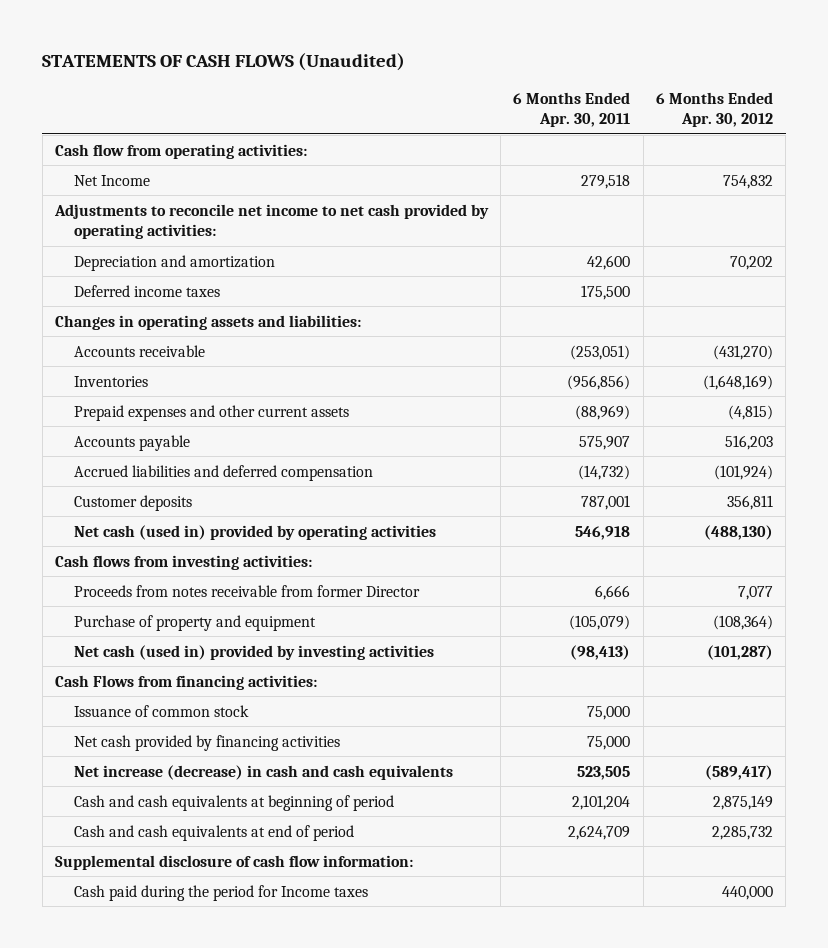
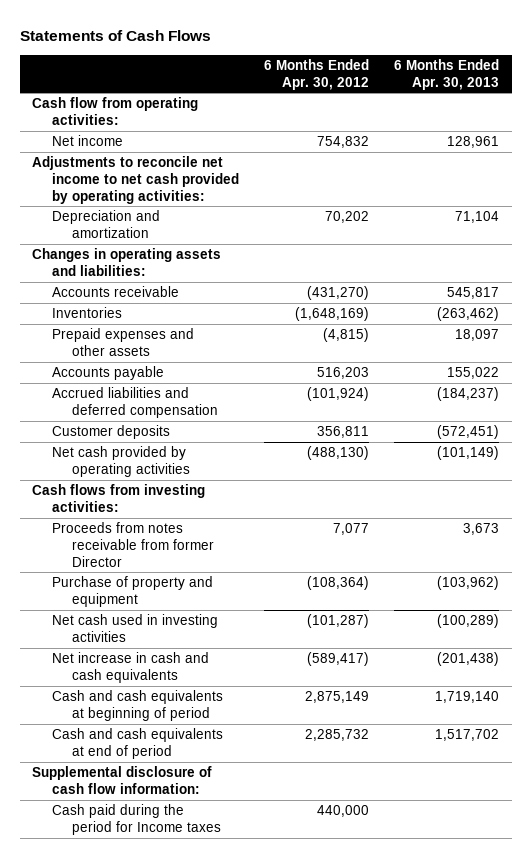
[42,53,406,72] STATEMENTS OF CASH FLOWS (Unaudited) -> [19,29,211,41] Statements of Cash Flows
[513,91,631,128] 6 Months Ended Apr. 30, 2011 -> none
none -> [394,58,500,90] 6 Months Ended Apr. 30, 2013
[73,174,150,186] Net Income -> [52,135,124,147] Net income
[73,284,220,297] Deferred income taxes -> none
[73,404,349,421] Prepaid expenses and other current assets -> [52,328,195,356] Prepaid expenses and other assets
[73,524,436,540] Net cash (used in) provided by operating activities -> [52,446,191,477] Net cash provided by operating activities
[54,674,317,690] Cash Flows from financing activities: -> none
[73,704,249,717] Issuance of common stock -> none
[73,734,340,751] Net cash provided by financing activities -> none
[73,644,434,660] Net cash (used in) provided by investing activities -> [52,614,219,642] Net cash used in investing activities
[73,764,453,780] Net increase (decrease) in cash and cash equivalents -> [52,652,210,683] Net increase in cash and cash equivalents

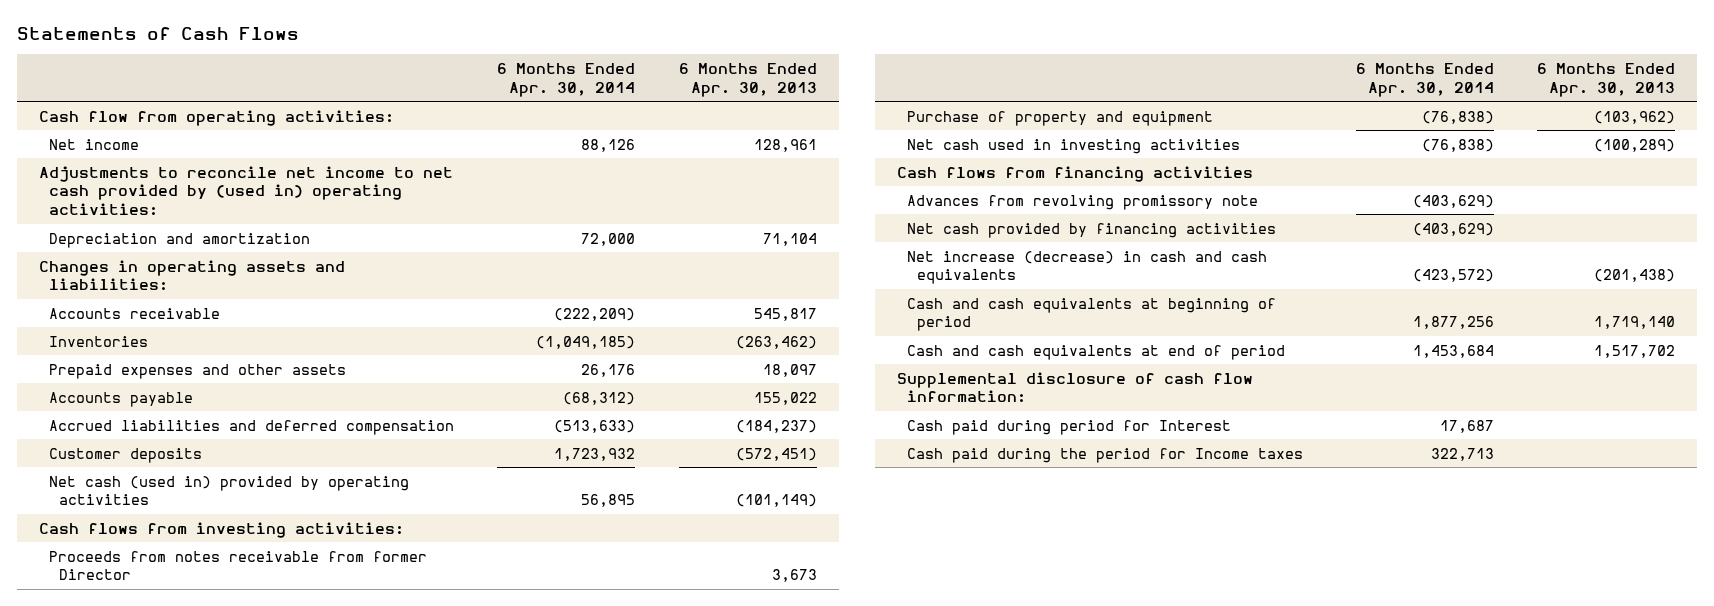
[264,58,370,90] 6 Months Ended Apr. 30, 2012 -> none
none -> [497,62,636,97] 6 Months Ended Apr. 30, 2014
[32,156,240,204] Adjustments to reconcile net income to net cash provided by operating activities: -> [38,165,453,217] Adjustments to reconcile net income to net cash provided by (used in) operating activities:
[52,446,191,477] Net cash provided by operating activities -> [48,475,409,506] Net cash (used in) provided by operating activities
none -> [896,165,1253,182] Cash flows from financing activities
none -> [907,194,1259,210] Advances from revolving promissory note
none -> [907,222,1277,238] Net cash provided by financing activities
[52,652,210,683] Net increase in cash and cash equivalents -> [907,250,1268,285] Net increase (decrease) in cash and cash equivalents
none -> [907,419,1232,435] Cash paid during period for Interest

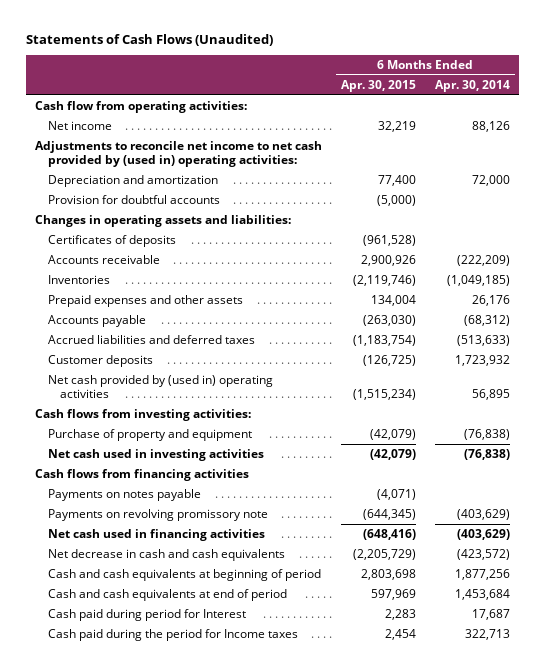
[16,26,299,40] Statements of Cash Flows -> [25,33,273,46] Statements of Cash Flows (Unaudited)
[678,62,817,97] 6 Months Ended Apr. 30, 2013 -> none
none -> [340,79,416,92] Apr. 30, 2015
none -> [47,194,220,204] Provision for doubtful accounts
none -> [47,234,176,247] Certificates of deposits
[48,419,454,435] Accrued liabilities and deferred compensation -> [47,334,255,344] Accrued liabilities and deferred taxes
[48,475,409,506] Net cash (used in) provided by operating activities -> [47,374,273,398] Net cash provided by (used in) operating activities
[48,550,427,581] Proceeds from notes receivable from former Director -> none
none -> [47,488,201,501] Payments on notes payable
[907,194,1259,210] Advances from revolving promissory note -> [47,508,268,521] Payments on revolving promissory note
[907,222,1277,238] Net cash provided by financing activities -> [47,528,265,541] Net cash used in financing activities
[907,250,1268,285] Net increase (decrease) in cash and cash equivalents -> [47,548,285,561] Net decrease in cash and cash equivalents
[896,371,1253,404] Supplemental disclosure of cash flow information: -> none

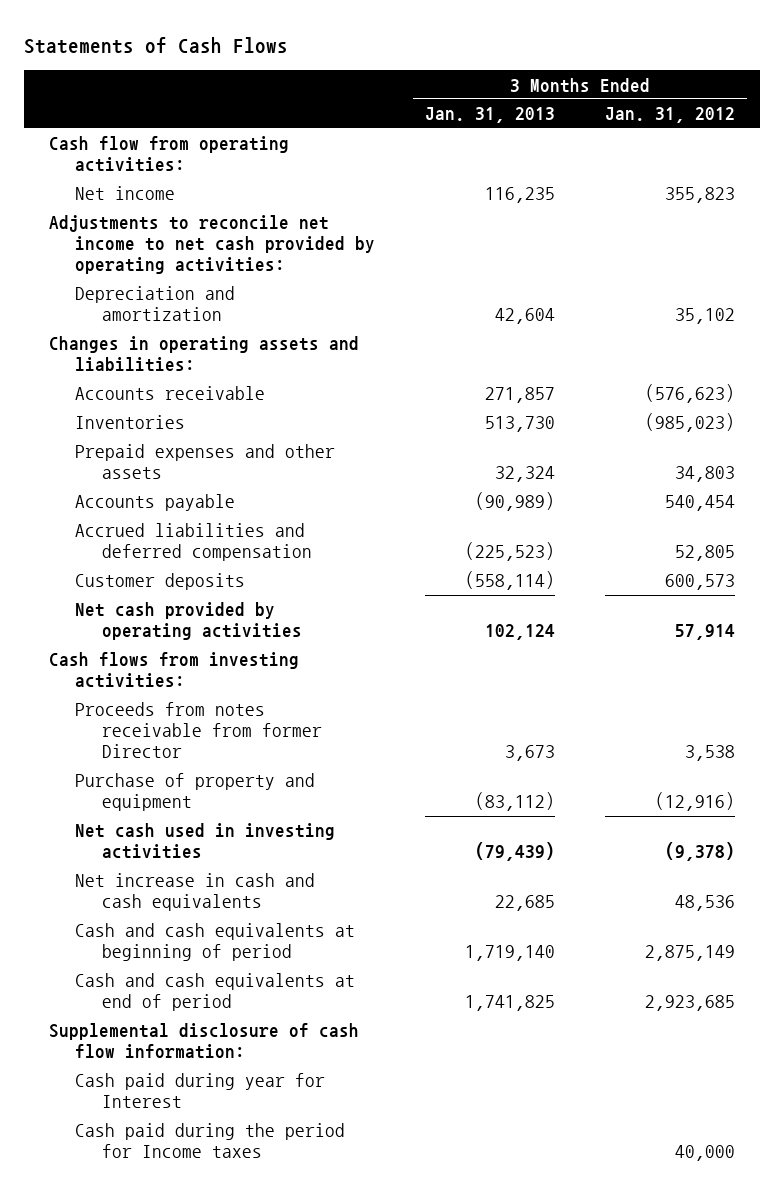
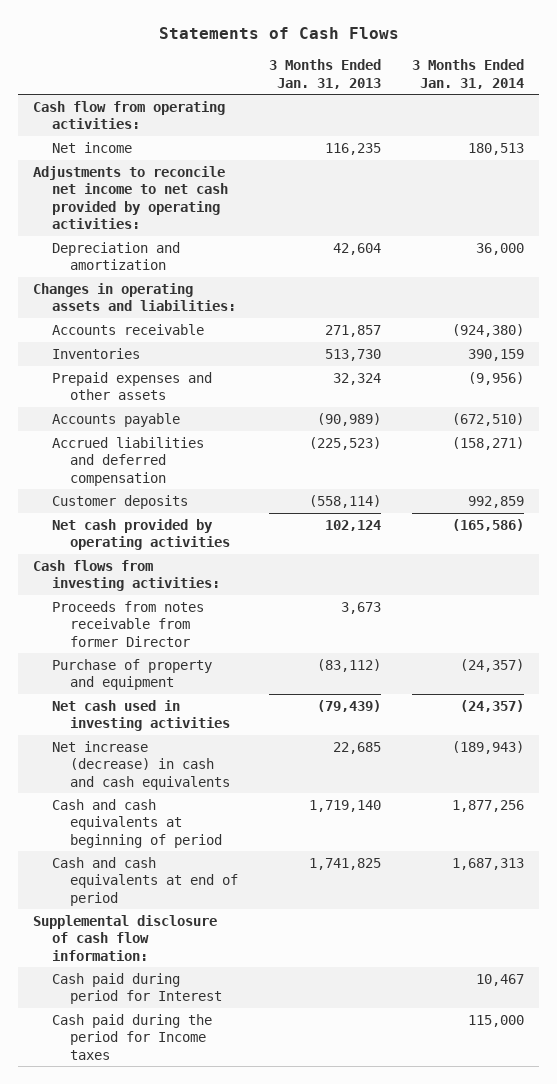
[604,107,735,124] Jan. 31, 2012 -> none
none -> [411,59,524,89] 3 Months Ended Jan. 31, 2014
[75,873,316,912] Net increase in cash and cash equivalents -> [51,740,231,790] Net increase (decrease) in cash and cash equivalents
[75,1073,326,1109] Cash paid during year for Interest -> [51,972,223,1005] Cash paid during period for Interest

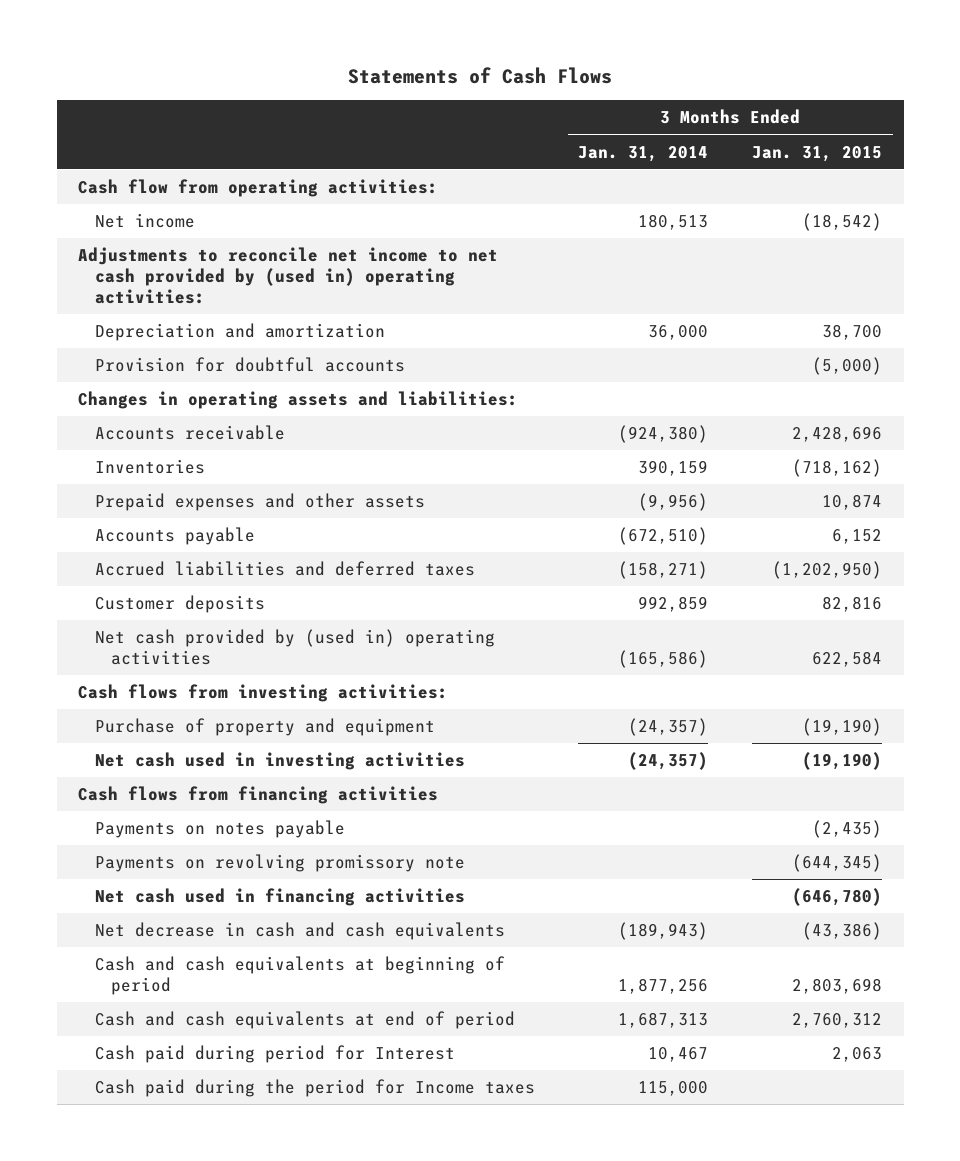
[269,59,382,89] 3 Months Ended Jan. 31, 2013 -> none
none -> [752,145,883,162] Jan. 31, 2015
[33,165,228,229] Adjustments to reconcile net income to net cash provided by operating activities: -> [78,247,499,304] Adjustments to reconcile net income to net cash provided by (used in) operating activities:
none -> [94,357,405,373] Provision for doubtful accounts
[51,436,204,486] Accrued liabilities and deferred compensation -> [94,561,475,577] Accrued liabilities and deferred taxes
[51,518,231,551] Net cash provided by operating activities -> [94,629,495,665] Net cash provided by (used in) operating activities
[51,600,204,647] Proceeds from notes receivable from former Director -> none
none -> [78,786,439,805] Cash flows from financing activities
none -> [94,820,345,839] Payments on notes payable
none -> [94,854,465,873] Payments on revolving promissory note
none -> [94,888,465,907] Net cash used in financing activities
[51,740,231,790] Net increase (decrease) in cash and cash equivalents -> [94,922,505,941] Net decrease in cash and cash equivalents
[33,914,218,961] Supplemental disclosure of cash flow information: -> none

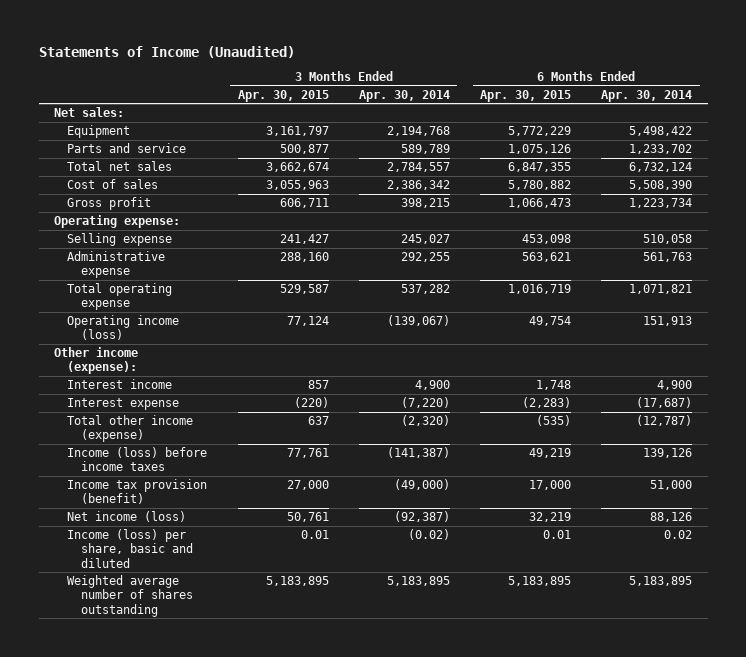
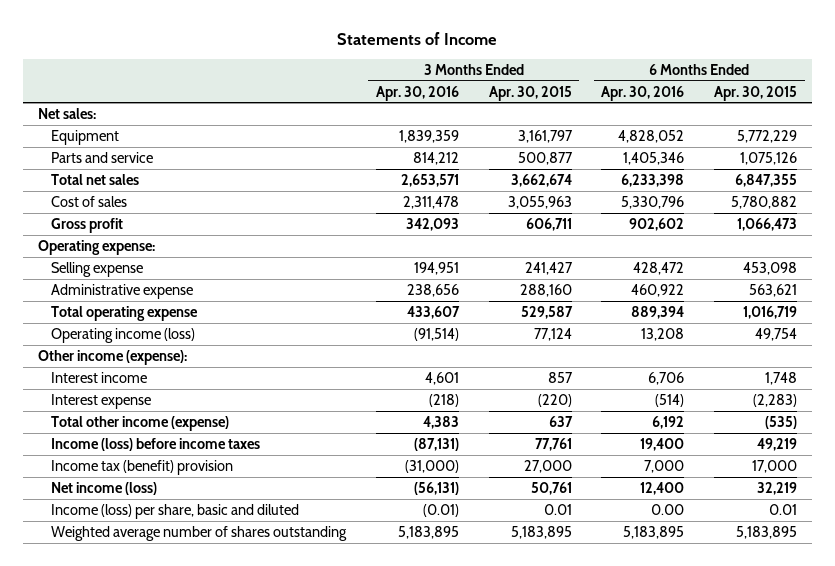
[38,45,295,58] Statements of Income (Unaudited) -> [337,31,498,45] Statements of Income
[358,89,450,102] Apr. 30, 2014 -> none
[601,89,693,102] Apr. 30, 2014 -> none
none -> [375,85,459,101] Apr. 30, 2016
none -> [601,85,685,101] Apr. 30, 2016
[67,478,208,505] Income tax provision (benefit) -> [50,459,233,475] Income tax (benefit) provision

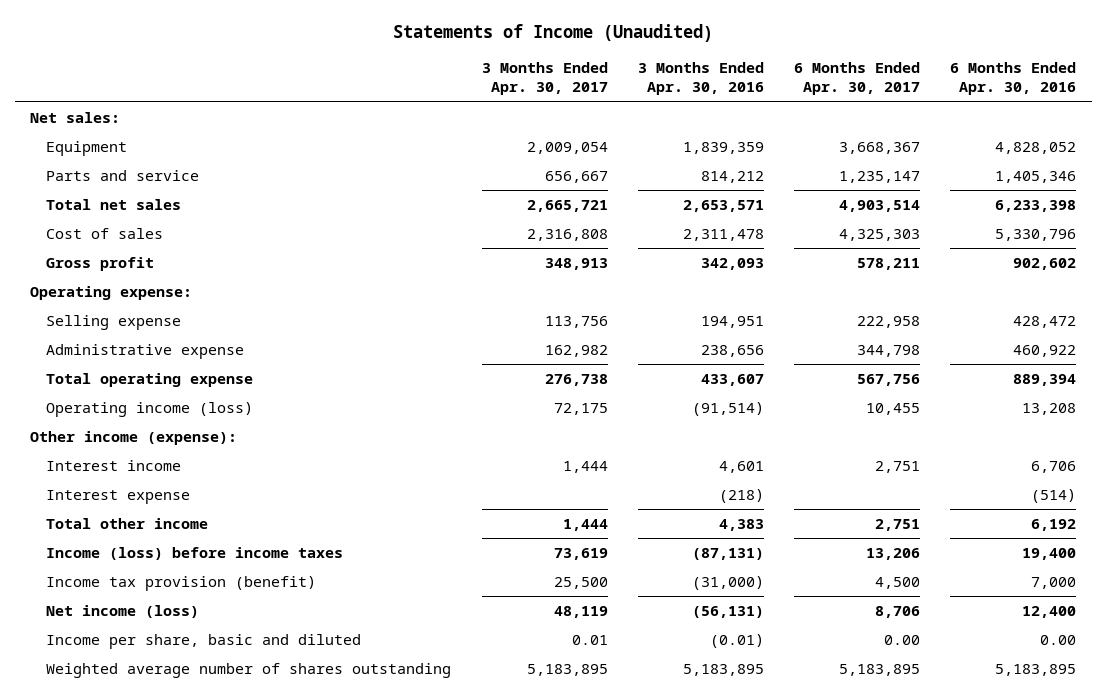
[337,31,498,45] Statements of Income -> [393,23,714,42] Statements of Income (Unaudited)
[488,85,572,101] Apr. 30, 2015 -> none
[714,85,798,101] Apr. 30, 2015 -> none
none -> [481,61,608,96] 3 Months Ended Apr. 30, 2017
none -> [794,61,921,96] 6 Months Ended Apr. 30, 2017
[50,415,229,431] Total other income (expense) -> [46,518,209,530] Total other income
[50,459,233,475] Income tax (benefit) provision -> [46,576,317,592] Income tax provision (benefit)
[50,503,299,519] Income (loss) per share, basic and diluted -> [46,634,362,650] Income per share, basic and diluted

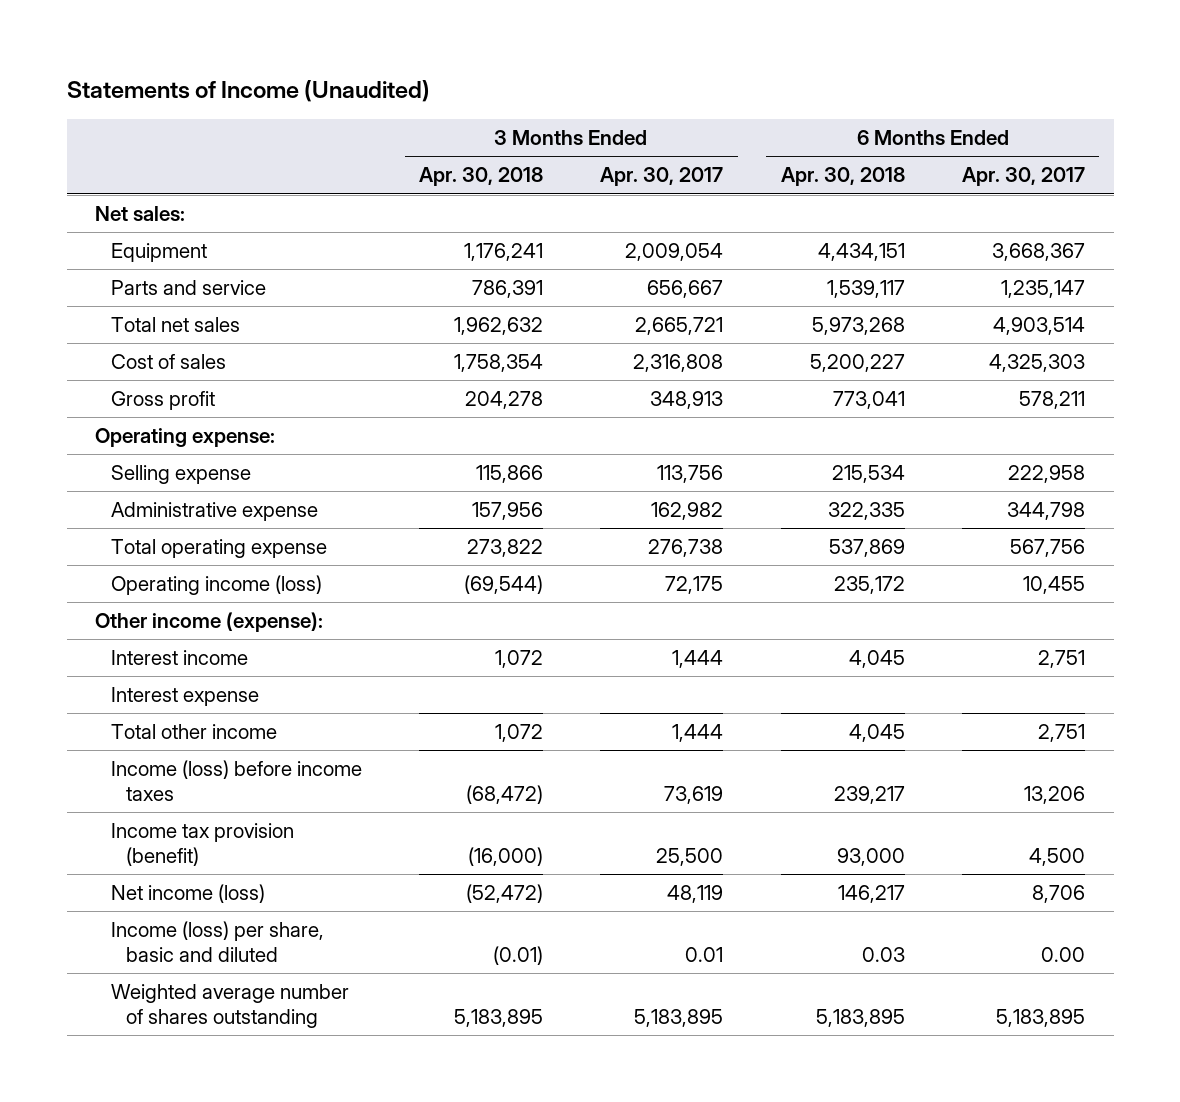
[637,61,764,96] 3 Months Ended Apr. 30, 2016 -> none
[950,61,1077,96] 6 Months Ended Apr. 30, 2016 -> none
none -> [418,167,543,187] Apr. 30, 2018
none -> [780,167,905,187] Apr. 30, 2018
[46,634,362,650] Income per share, basic and diluted -> [110,921,324,963] Income (loss) per share, basic and diluted

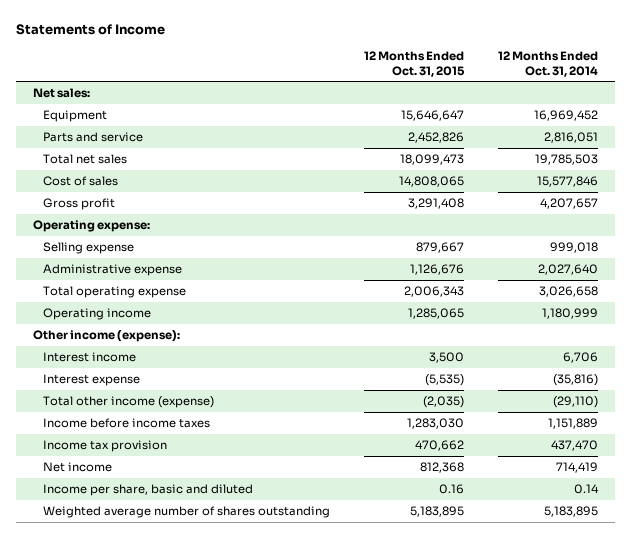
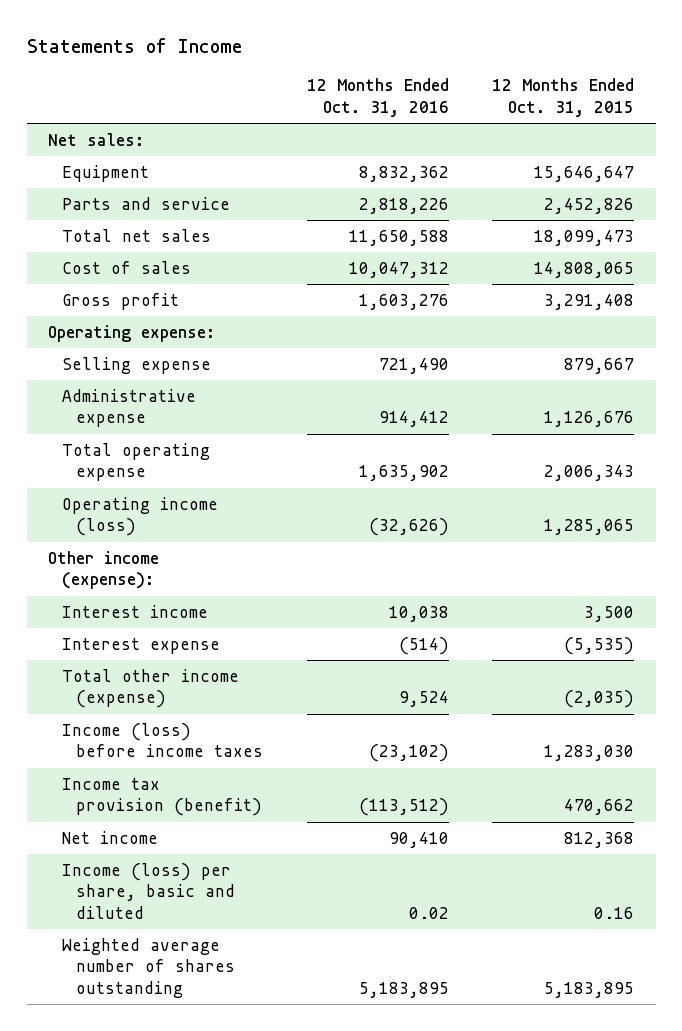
[497,51,598,77] 12 Months Ended Oct. 31, 2014 -> none
none -> [306,78,449,117] 12 Months Ended Oct. 31, 2016
[42,308,151,321] Operating income -> [62,496,219,537] Operating income (loss)
[42,418,210,429] Income before income taxes -> [62,722,264,758] Income (loss) before income taxes
[42,440,167,453] Income tax provision -> [62,777,263,817] Income tax provision (benefit)
[42,484,253,497] Income per share, basic and diluted -> [62,862,236,920] Income (loss) per share, basic and diluted

